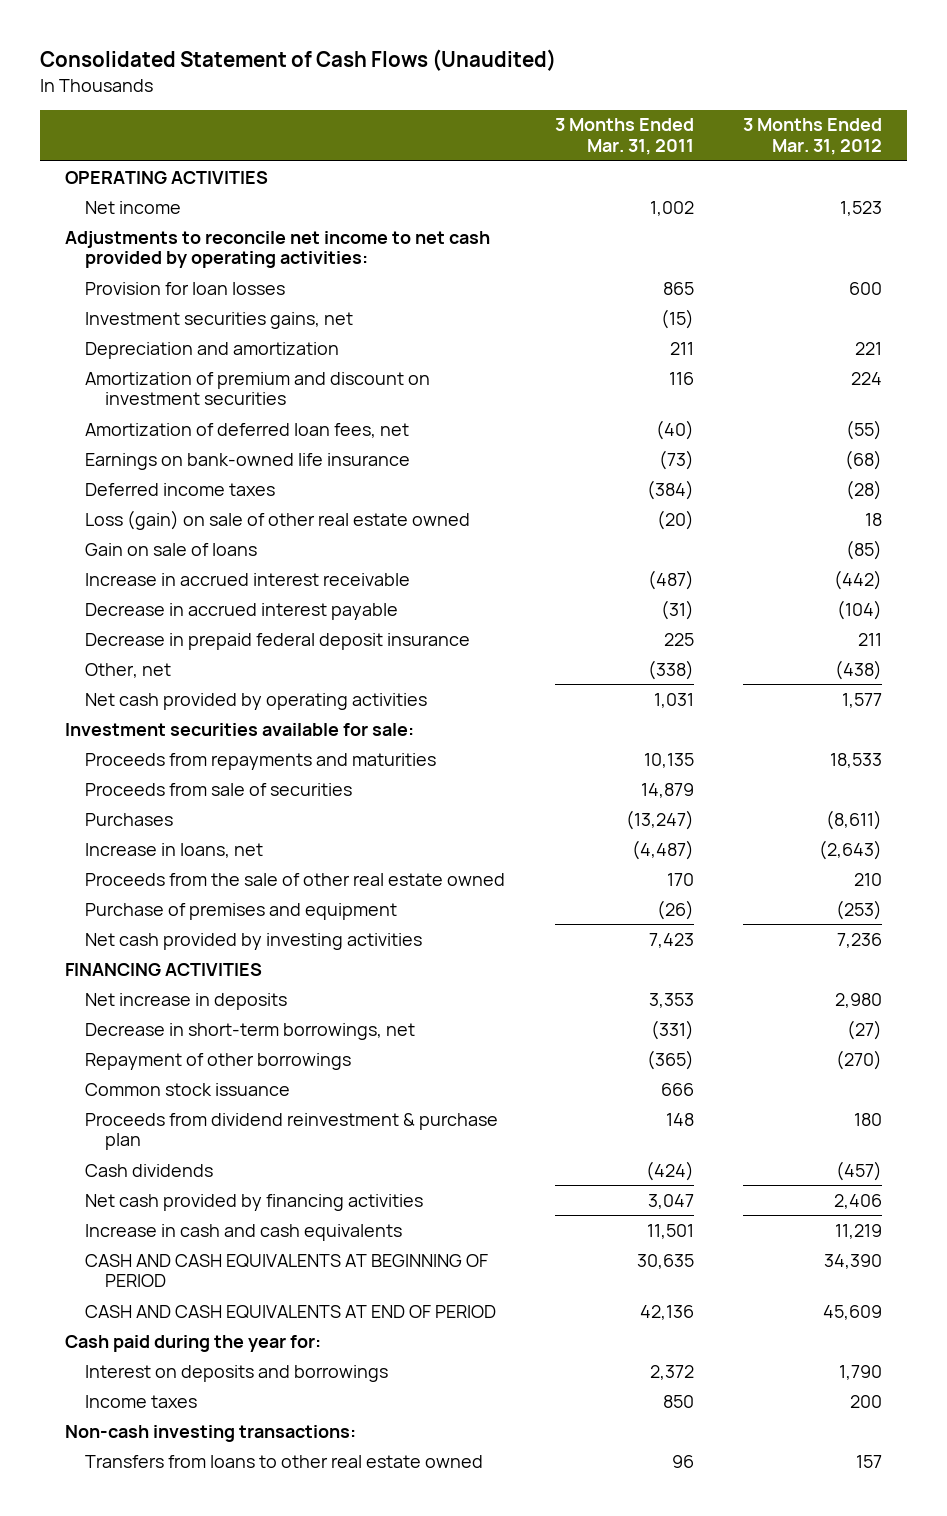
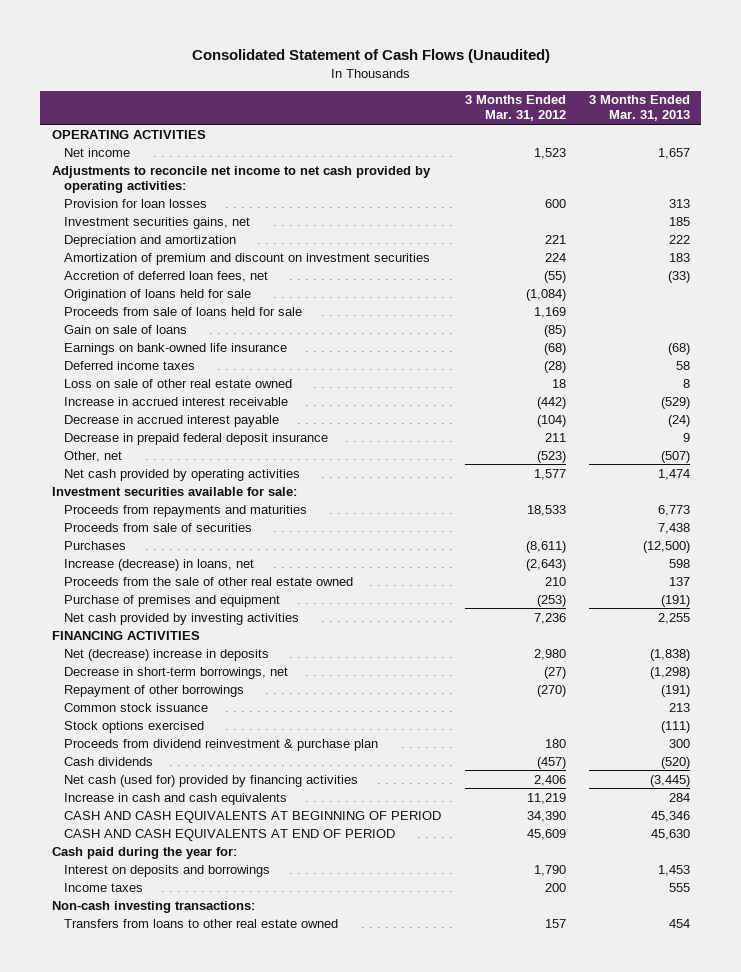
[554,118,694,155] 3 Months Ended Mar. 31, 2011 -> none
none -> [588,95,690,122] 3 Months Ended Mar. 31, 2013
[84,422,409,438] Amortization of deferred loan fees, net -> [64,270,269,282] Accretion of deferred loan fees, net
none -> [64,288,252,301] Origination of loans held for sale
none -> [64,306,303,316] Proceeds from sale of loans held for sale
[84,542,257,556] Gain on sale of loans -> [64,324,188,334] Gain on sale of loans
[84,509,470,530] Loss (gain) on sale of other real estate owned -> [64,378,293,388] Loss on sale of other real estate owned
[835,659,883,680] (438) -> [536,450,566,463] (523)
[84,842,263,858] Increase in loans, net -> [64,558,255,571] Increase (decrease) in loans, net
[84,992,287,1010] Net increase in deposits -> [64,648,270,661] Net (decrease) increase in deposits
none -> [64,720,205,733] Stock options exercised
[84,1193,423,1211] Net cash provided by financing activities -> [64,774,359,787] Net cash (used for) provided by financing activities

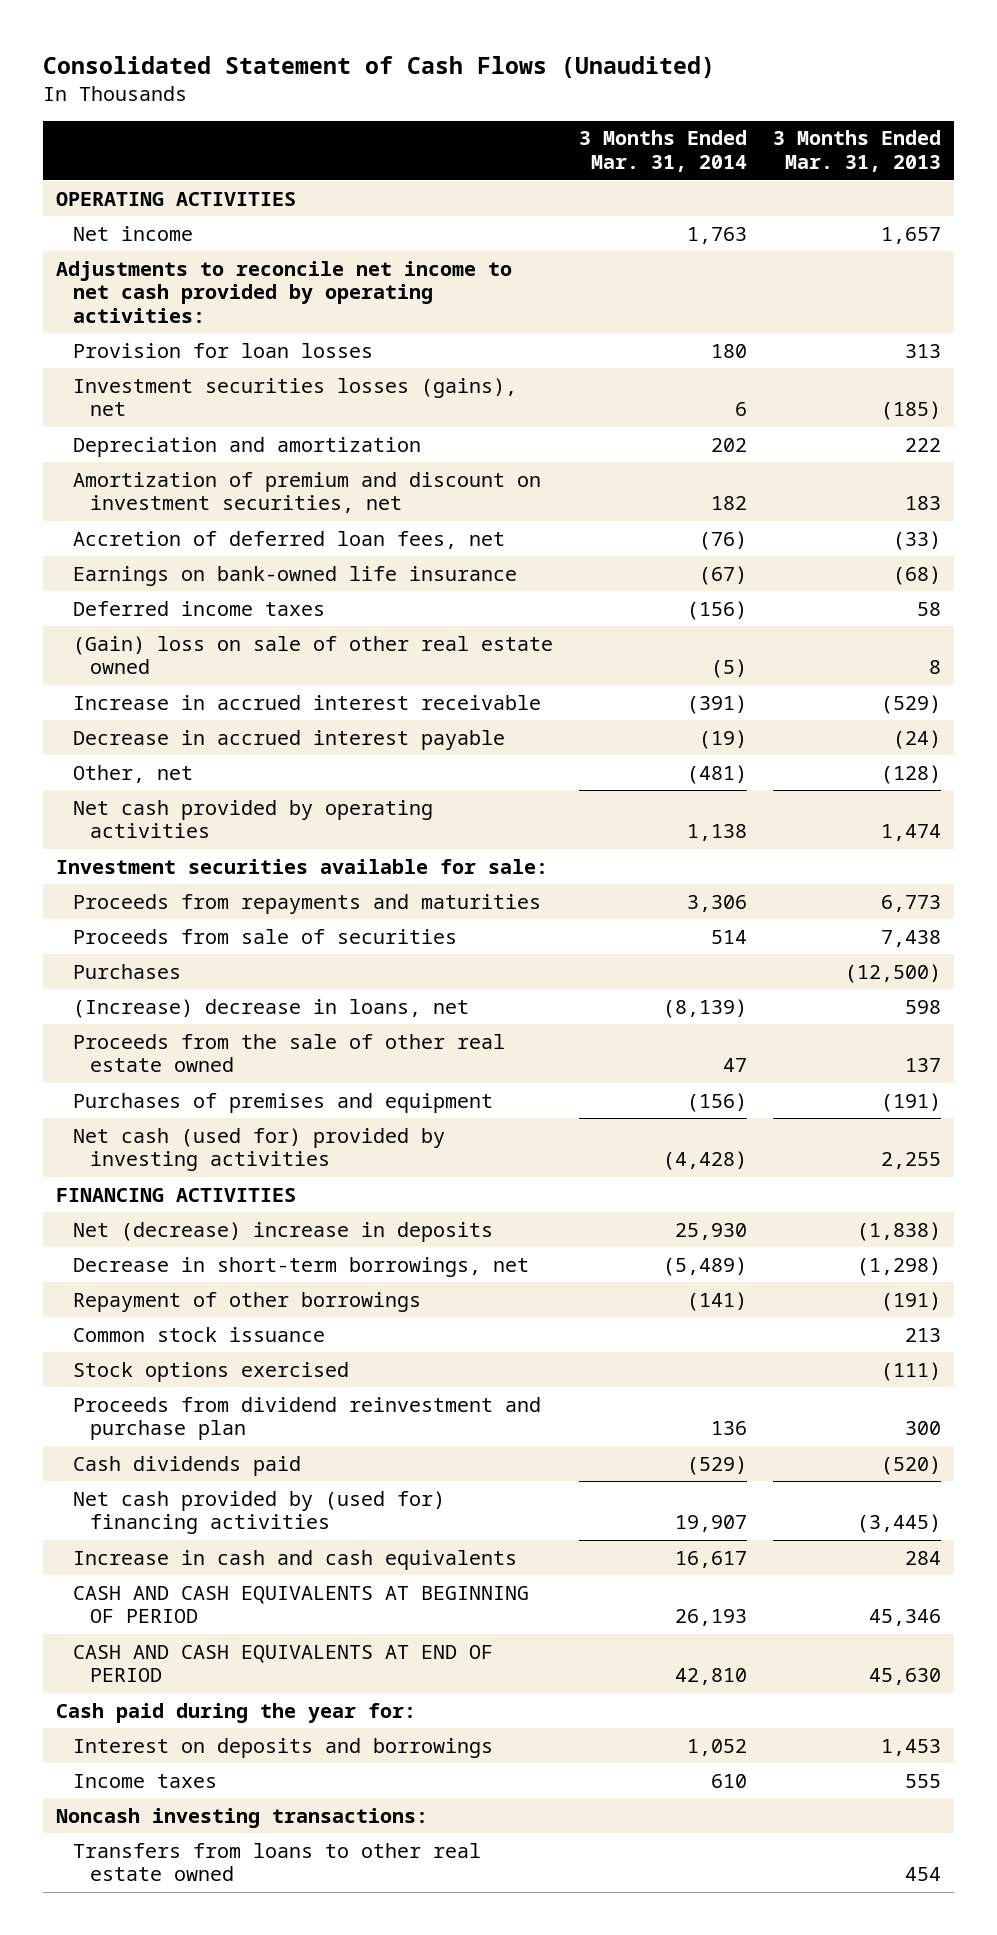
[464,95,566,122] 3 Months Ended Mar. 31, 2012 -> none
none -> [578,130,747,173] 3 Months Ended Mar. 31, 2014
[64,216,251,229] Investment securities gains, net -> [73,377,518,417] Investment securities losses (gains), net
[668,216,690,226] 185 -> [880,401,941,421] (185)
[64,252,431,265] Amortization of premium and discount on investment securities -> [73,471,542,514] Amortization of premium and discount on investment securities, net
[64,288,252,301] Origination of loans held for sale -> none
[64,306,303,316] Proceeds from sale of loans held for sale -> none
[64,324,188,334] Gain on sale of loans -> none
[64,378,293,388] Loss on sale of other real estate owned -> [73,635,554,675] (Gain) loss on sale of other real estate owned
[64,432,329,445] Decrease in prepaid federal deposit insurance -> none
[660,450,690,463] (507) -> [880,764,941,784] (128)
[64,558,255,571] Increase (decrease) in loans, net -> [73,998,470,1018] (Increase) decrease in loans, net
[64,594,281,607] Purchase of premises and equipment -> [73,1092,494,1113] Purchases of premises and equipment
[64,612,300,625] Net cash provided by investing activities -> [73,1127,446,1172] Net cash (used for) provided by investing activities
[64,738,379,751] Proceeds from dividend reinvestment & purchase plan -> [73,1396,542,1441] Proceeds from dividend reinvestment and purchase plan
[64,756,154,766] Cash dividends -> [73,1455,302,1476] Cash dividends paid
[64,774,359,787] Net cash (used for) provided by financing activities -> [73,1490,446,1535] Net cash provided by (used for) financing activities
[51,900,255,913] Non-cash investing transactions: -> none
none -> [56,1807,429,1828] Noncash investing transactions:

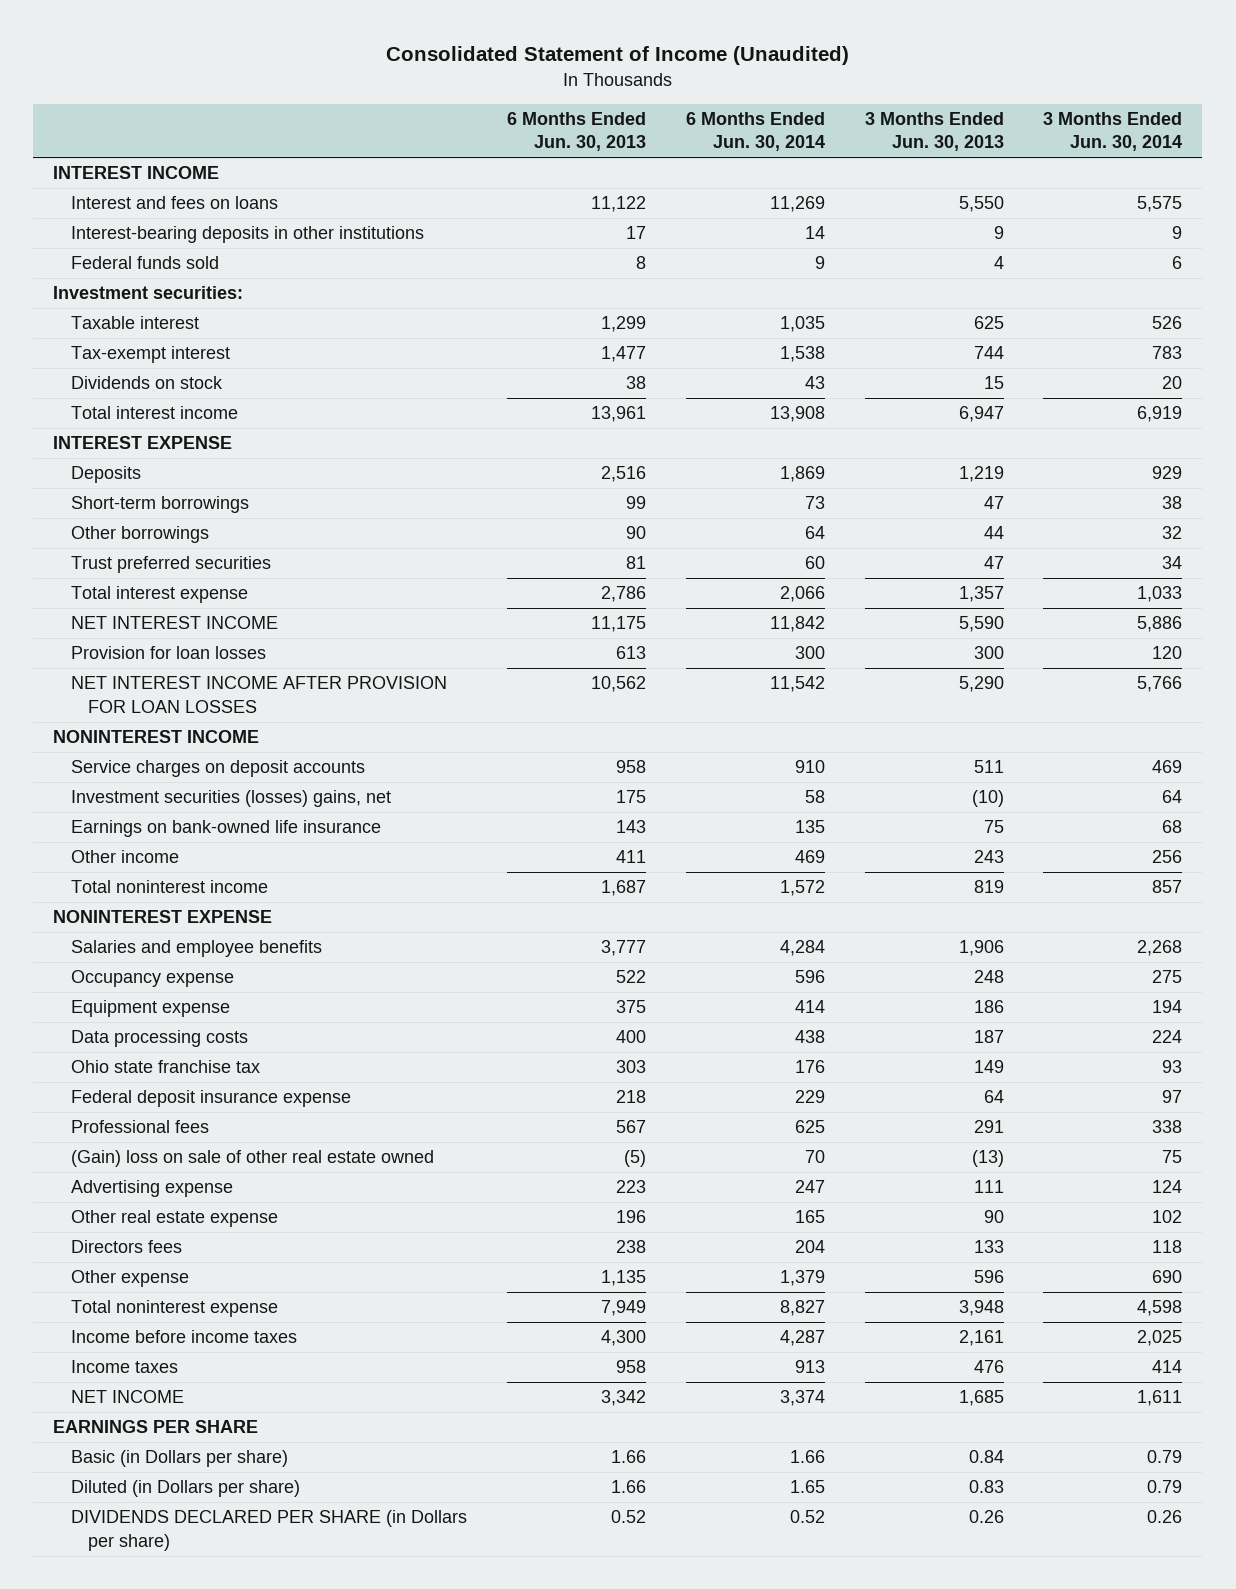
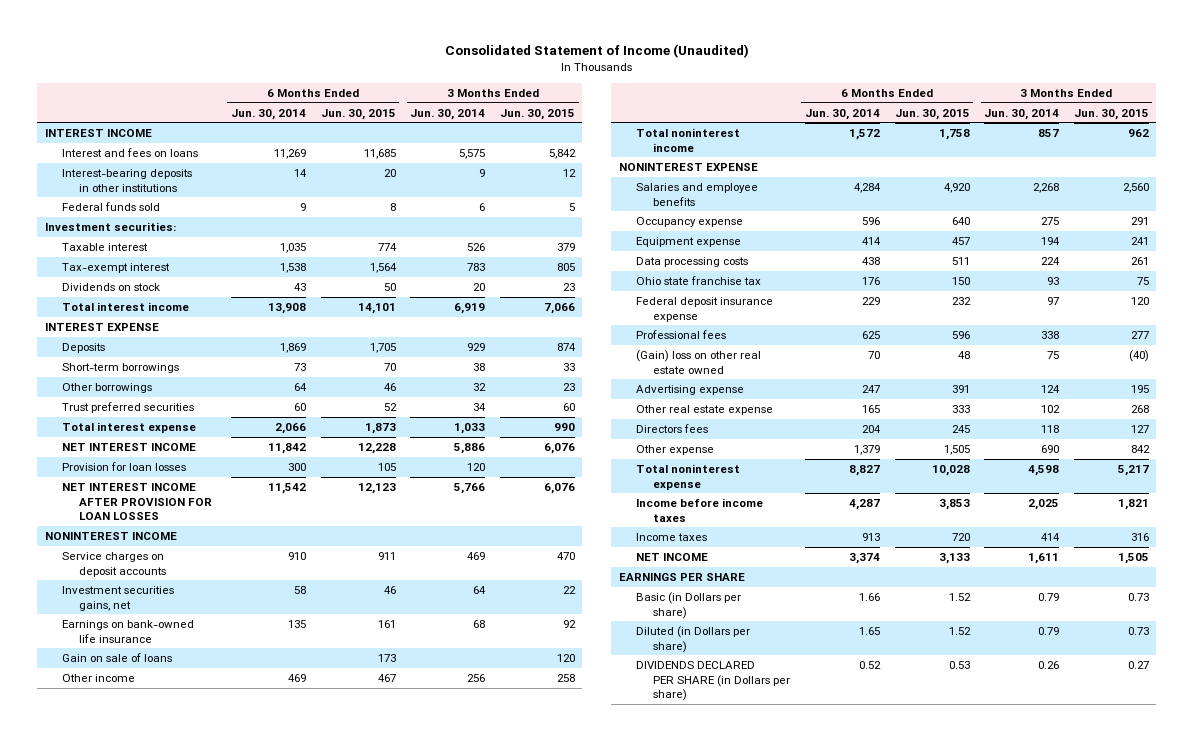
[506,112,646,152] 6 Months Ended Jun. 30, 2013 -> none
[864,112,1004,152] 3 Months Ended Jun. 30, 2013 -> none
none -> [320,108,396,120] Jun. 30, 2015
none -> [499,108,575,120] Jun. 30, 2015
[70,790,391,808] Investment securities (losses) gains, net -> [61,586,174,611] Investment securities gains, net
none -> [61,653,172,663] Gain on sale of loans
[70,1150,434,1168] (Gain) loss on sale of other real estate owned -> [635,350,761,374] (Gain) loss on other real estate owned

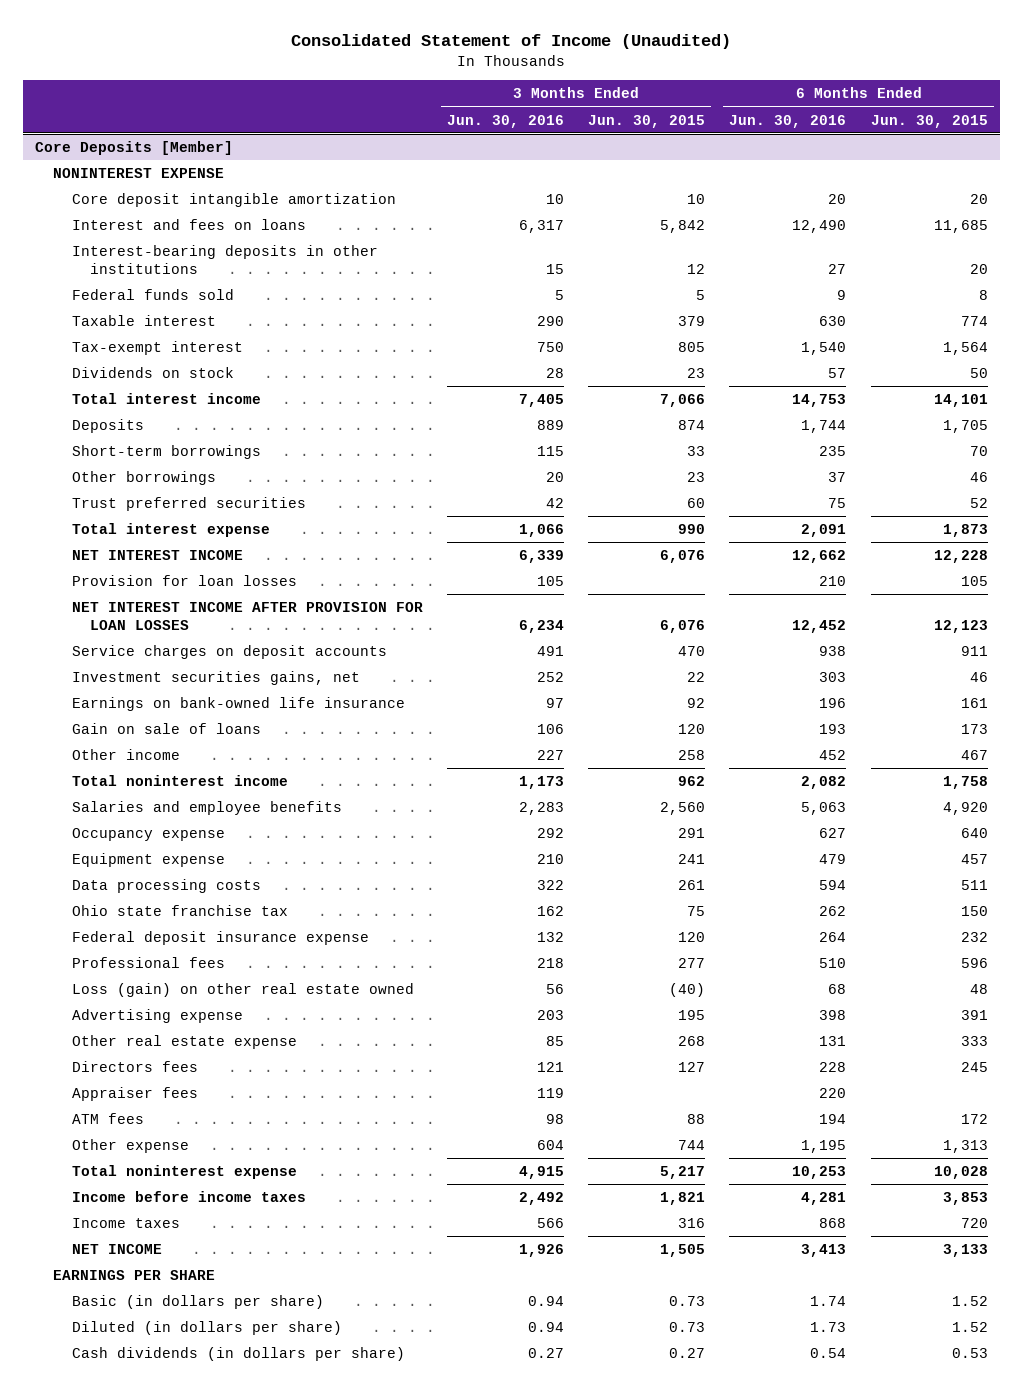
[230,108,306,120] Jun. 30, 2014 -> none
[410,108,486,120] Jun. 30, 2014 -> none
none -> [446,114,564,128] Jun. 30, 2016
none -> [729,114,847,128] Jun. 30, 2016
[44,129,152,138] INTEREST INCOME -> none
none -> [35,140,234,155] Core Deposits [Member]
none -> [53,167,225,178] NONINTEREST EXPENSE
none -> [71,192,396,207] Core deposit intangible amortization
[44,222,176,232] Investment securities: -> none
[44,323,159,332] INTEREST EXPENSE -> none
[44,532,177,541] NONINTEREST INCOME -> none
[618,163,758,172] NONINTEREST EXPENSE -> none
[635,350,761,374] (Gain) loss on other real estate owned -> [71,982,414,997] Loss (gain) on other real estate owned
none -> [71,1086,198,1101] Appraiser fees
none -> [71,1112,144,1124] ATM fees
[943,445,970,456] 1,505 -> [942,1139,988,1153] 1,313
[1130,445,1150,454] 842 -> [678,1139,706,1150] 744
[635,592,741,619] Basic (in Dollars per share) -> [71,1294,324,1309] Basic (in dollars per share)
[635,626,750,653] Diluted (in Dollars per share) -> [71,1320,342,1335] Diluted (in dollars per share)
[635,661,791,702] DIVIDENDS DECLARED PER SHARE (in Dollars per share) -> [71,1346,405,1361] Cash dividends (in dollars per share)

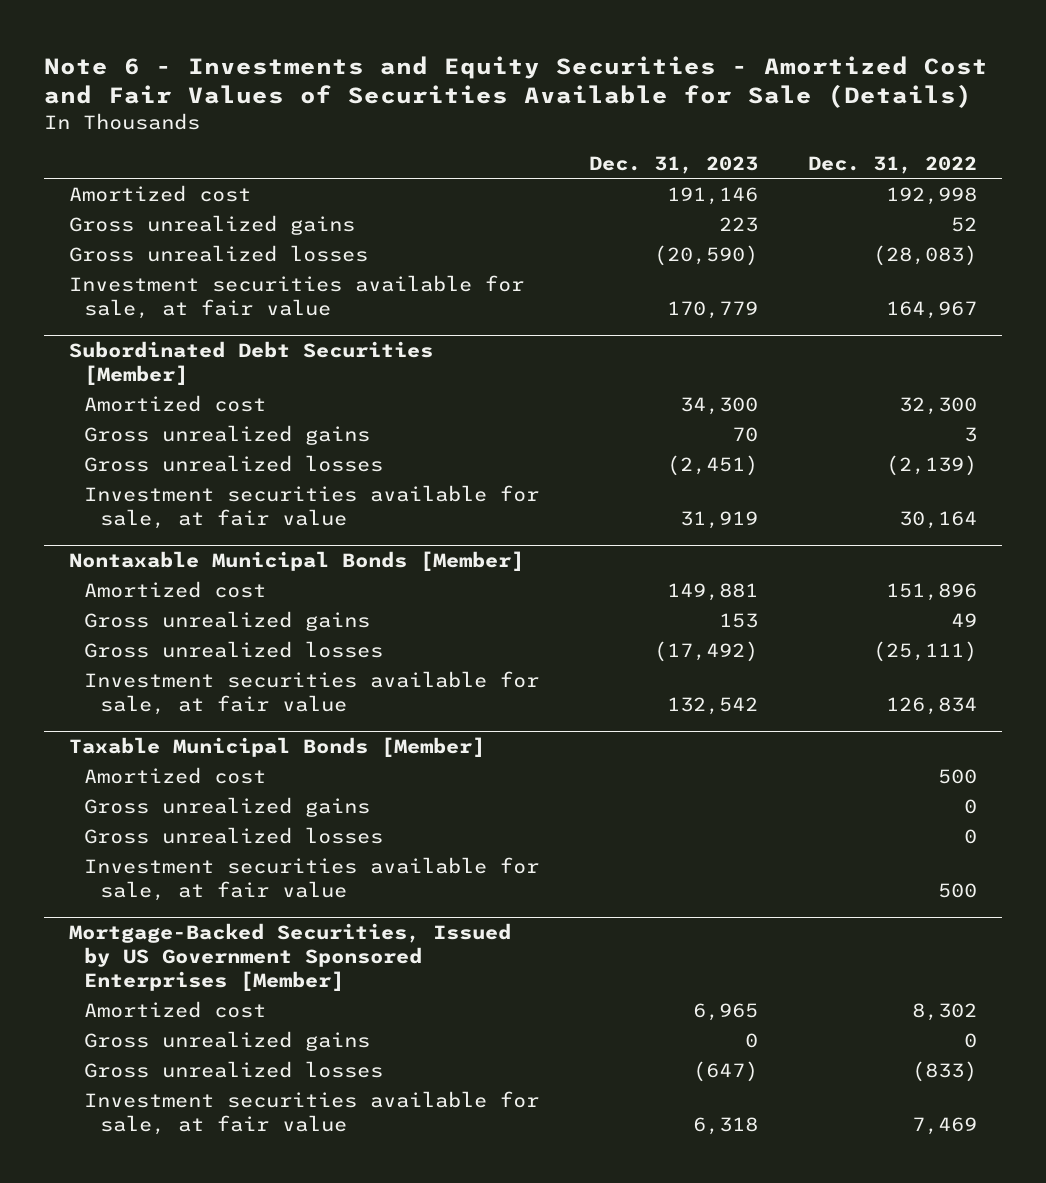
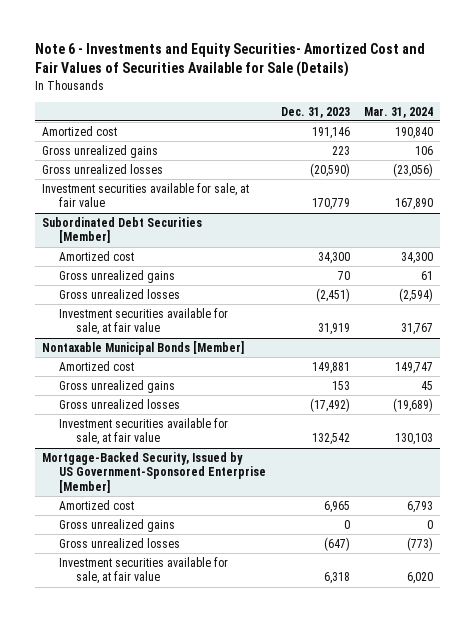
[44,55,989,109] Note 6 - Investments and Equity Securities - Amortized Cost and Fair Values of Securities Available for Sale (Details) -> [35,43,426,78] Note 6 - Investments and Equity Securities- Amortized Cost and Fair Values of Securities Available for Sale (Details)
[808,155,978,174] Dec. 31, 2022 -> none
none -> [364,106,434,118] Mar. 31, 2024
[68,736,485,757] Taxable Municipal Bonds [Member] -> none
[84,766,267,784] Amortized cost -> none
[84,796,371,817] Gross unrealized gains -> none
[84,826,384,844] Gross unrealized losses -> none
[84,856,540,901] Investment securities available for sale, at fair value -> none
[68,922,511,991] Mortgage-Backed Securities, Issued by US Government Sponsored Enterprises [Member] -> [42,451,267,493] Mortgage-Backed Security, Issued by US Government-Sponsored Enterprise [Member]

